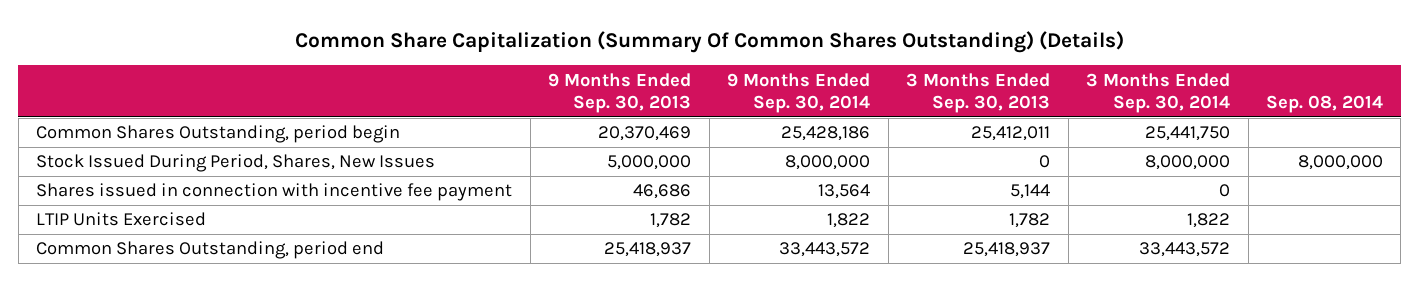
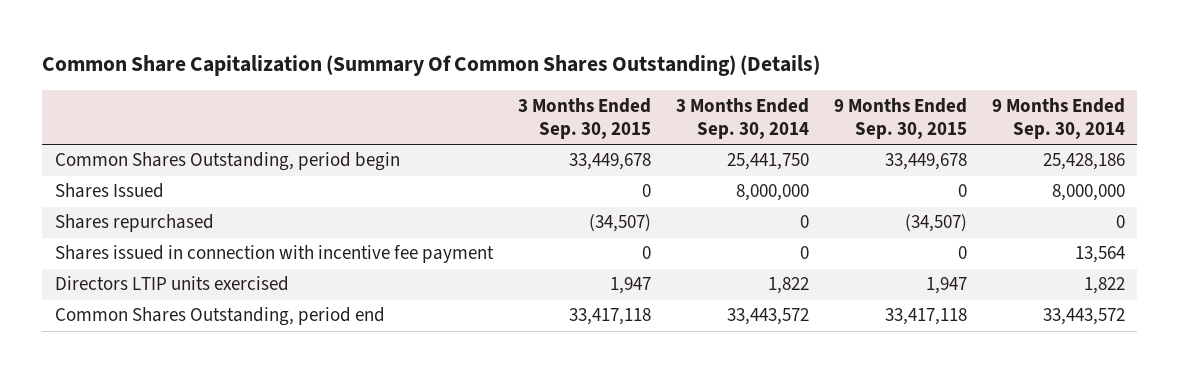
[548,72,692,114] 9 Months Ended Sep. 30, 2013 -> none
[906,72,1051,114] 3 Months Ended Sep. 30, 2013 -> none
[1266,95,1384,114] Sep. 08, 2014 -> none
none -> [517,97,651,140] 3 Months Ended Sep. 30, 2015
none -> [833,97,967,140] 9 Months Ended Sep. 30, 2015
[36,154,436,173] Stock Issued During Period, Shares, New Issues -> [54,183,164,199] Shares Issued
none -> [54,214,214,233] Shares repurchased
[36,212,207,227] LTIP Units Exercised -> [54,276,289,292] Directors LTIP units exercised

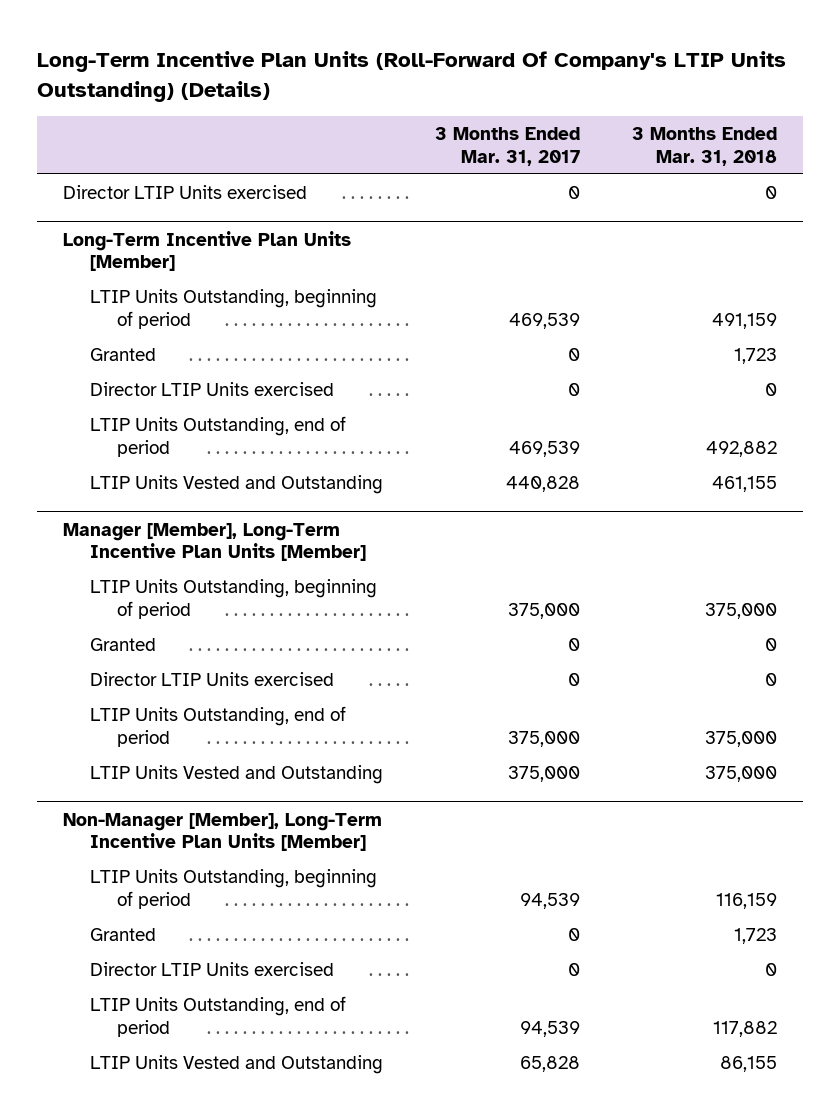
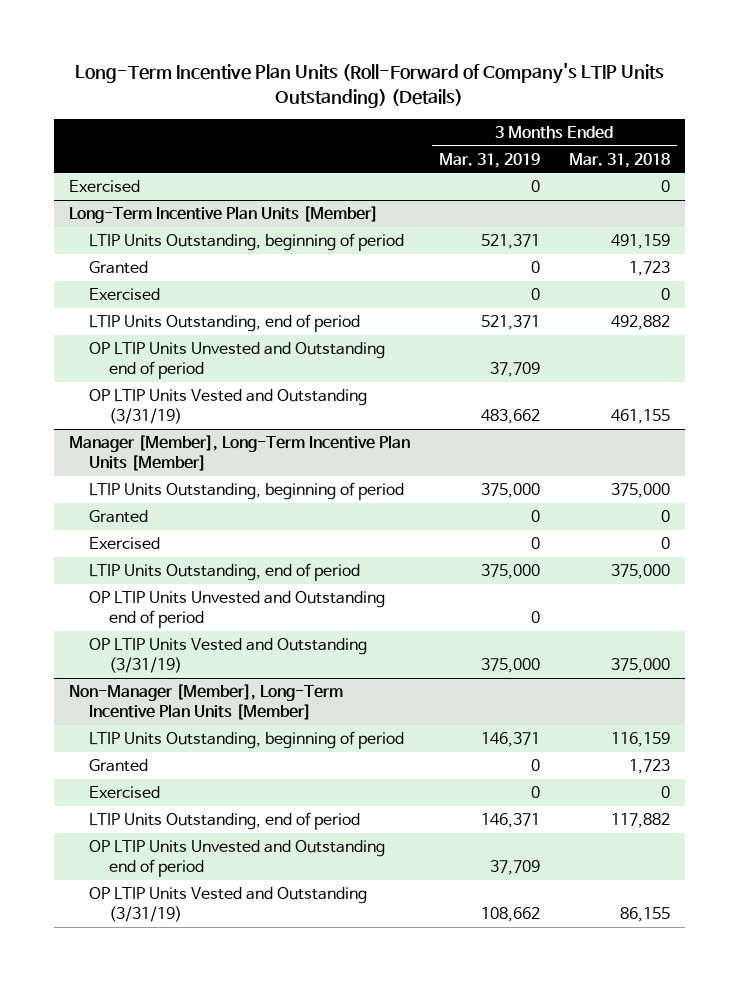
[37,50,787,102] Long-Term Incentive Plan Units (Roll-Forward Of Company's LTIP Units Outstanding) (Details) -> [75,63,665,108] Long-Term Incentive Plan Units (Roll-Forward of Company's LTIP Units Outstanding) (Details)
[434,127,580,166] 3 Months Ended Mar. 31, 2017 -> none
none -> [438,152,540,168] Mar. 31, 2019
[63,185,308,200] Director LTIP Units exercised -> [68,180,140,193] Exercised
[89,382,334,397] Director LTIP Units exercised -> [89,288,161,301] Exercised
none -> [89,342,386,380] OP LTIP Units Unvested and Outstanding end of period
[89,475,383,495] LTIP Units Vested and Outstanding -> [89,389,368,425] OP LTIP Units Vested and Outstanding (3/31/19)
[89,672,334,687] Director LTIP Units exercised -> [89,537,161,550] Exercised
none -> [89,591,386,629] OP LTIP Units Unvested and Outstanding end of period
[89,765,383,785] LTIP Units Vested and Outstanding -> [89,638,368,674] OP LTIP Units Vested and Outstanding (3/31/19)
[89,962,334,977] Director LTIP Units exercised -> [89,786,161,799] Exercised
none -> [89,840,386,878] OP LTIP Units Unvested and Outstanding end of period
[89,1055,383,1075] LTIP Units Vested and Outstanding -> [89,887,368,923] OP LTIP Units Vested and Outstanding (3/31/19)

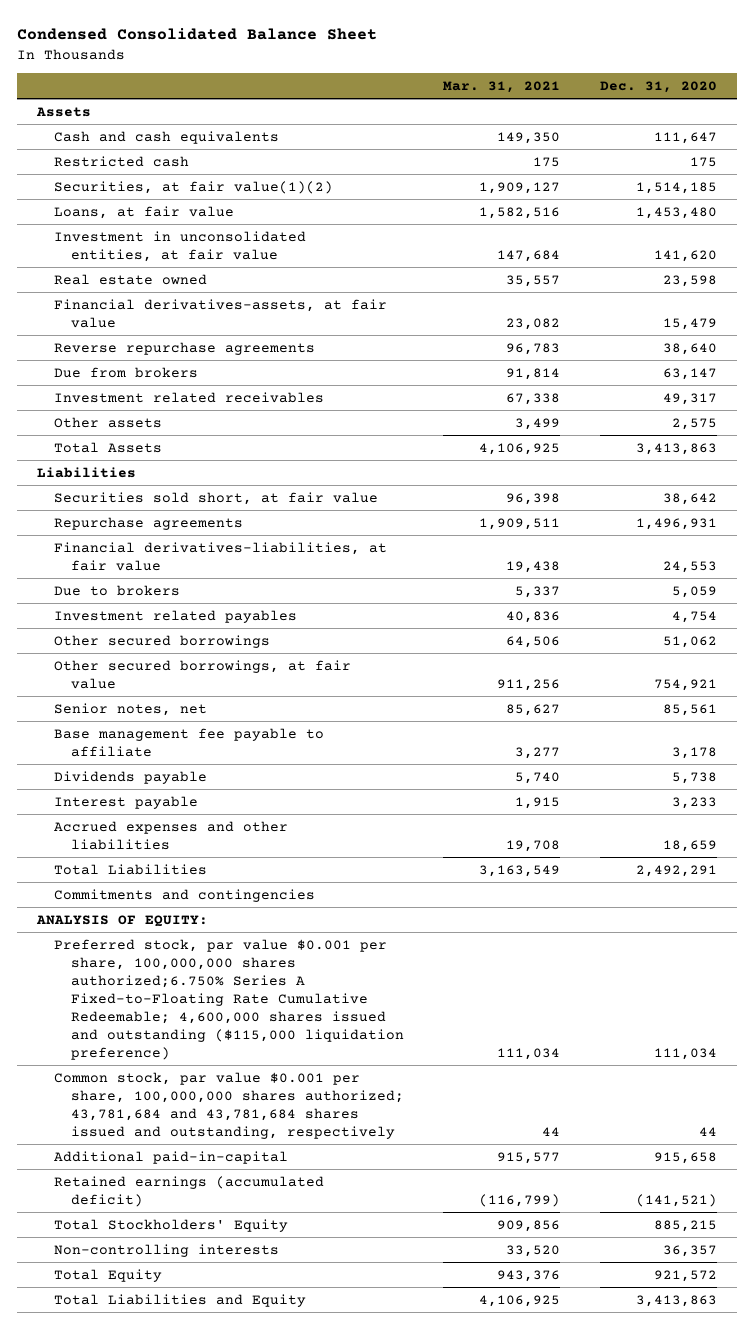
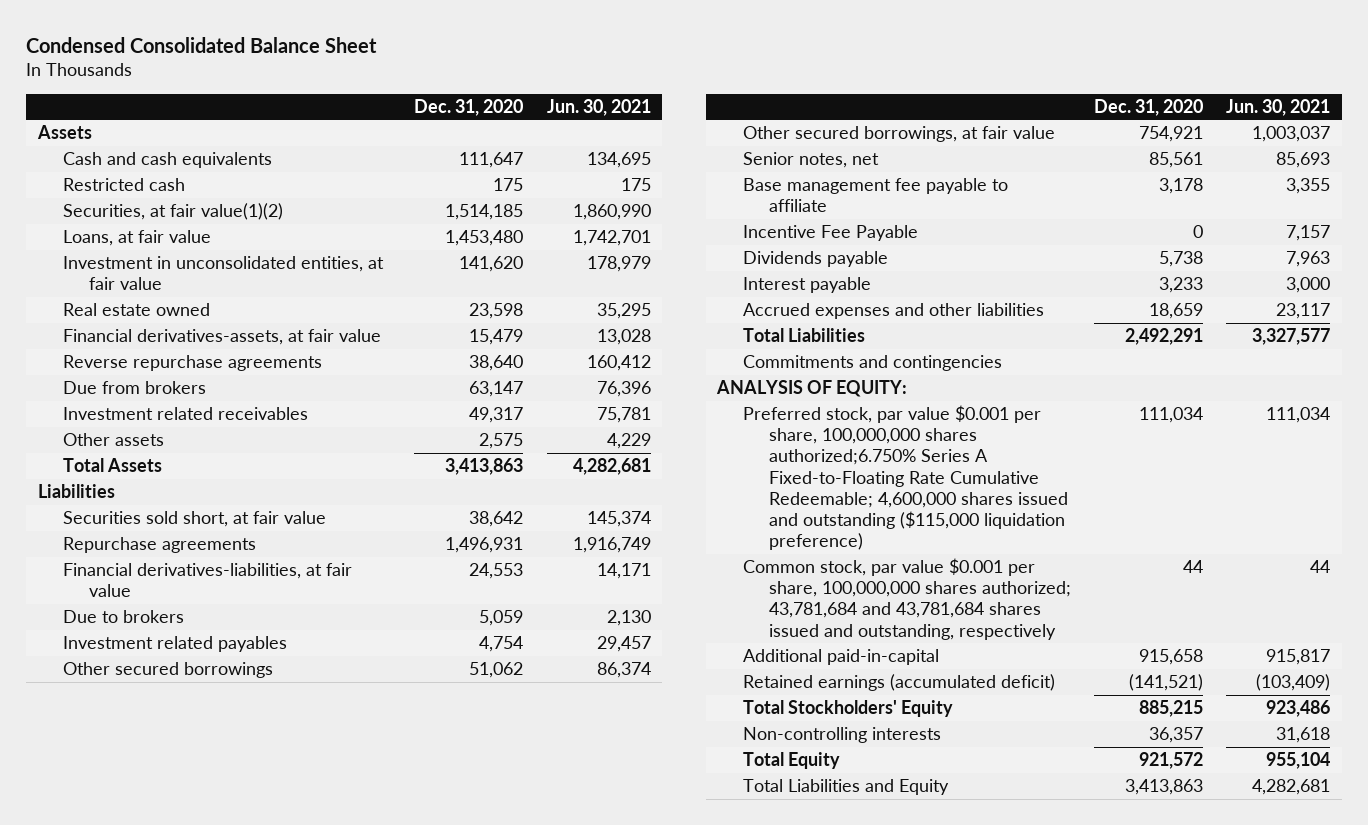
[443,80,561,93] Mar. 31, 2021 -> none
none -> [546,98,651,116] Jun. 30, 2021
none -> [742,225,918,242] Incentive Fee Payable

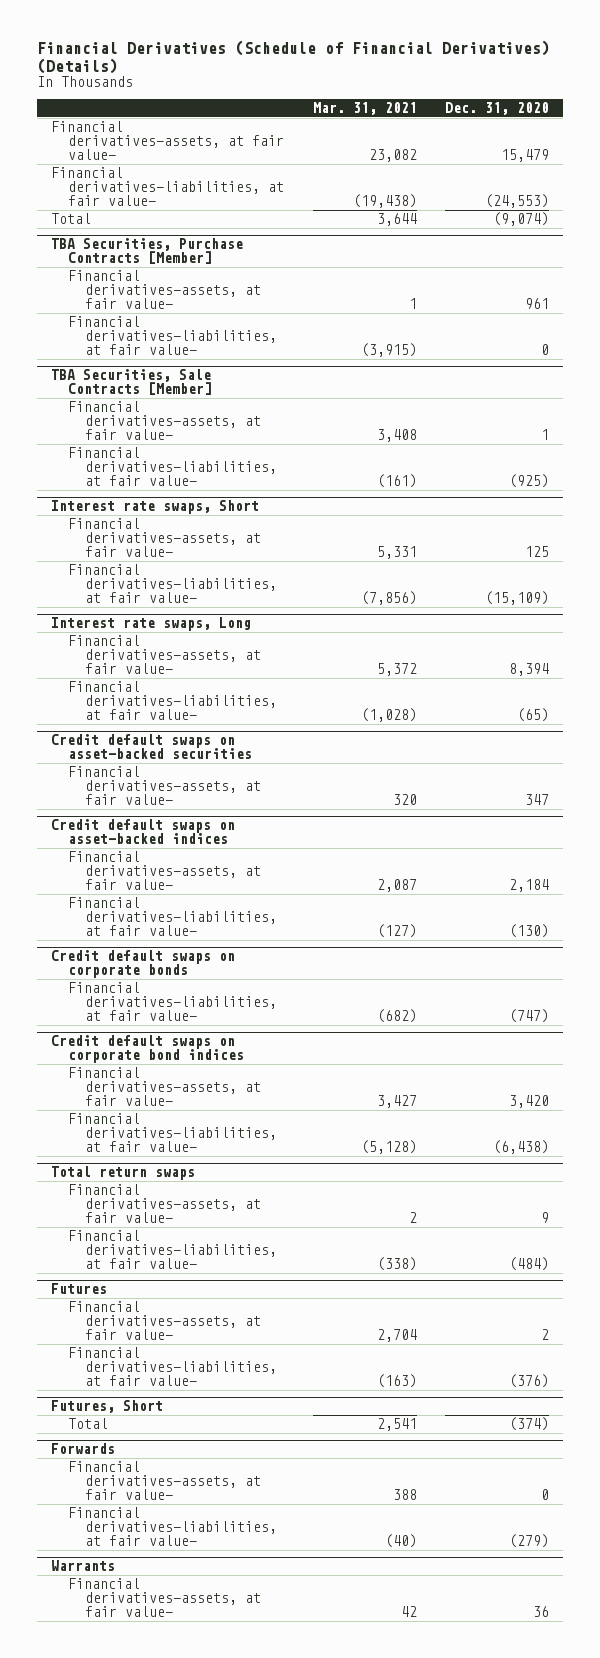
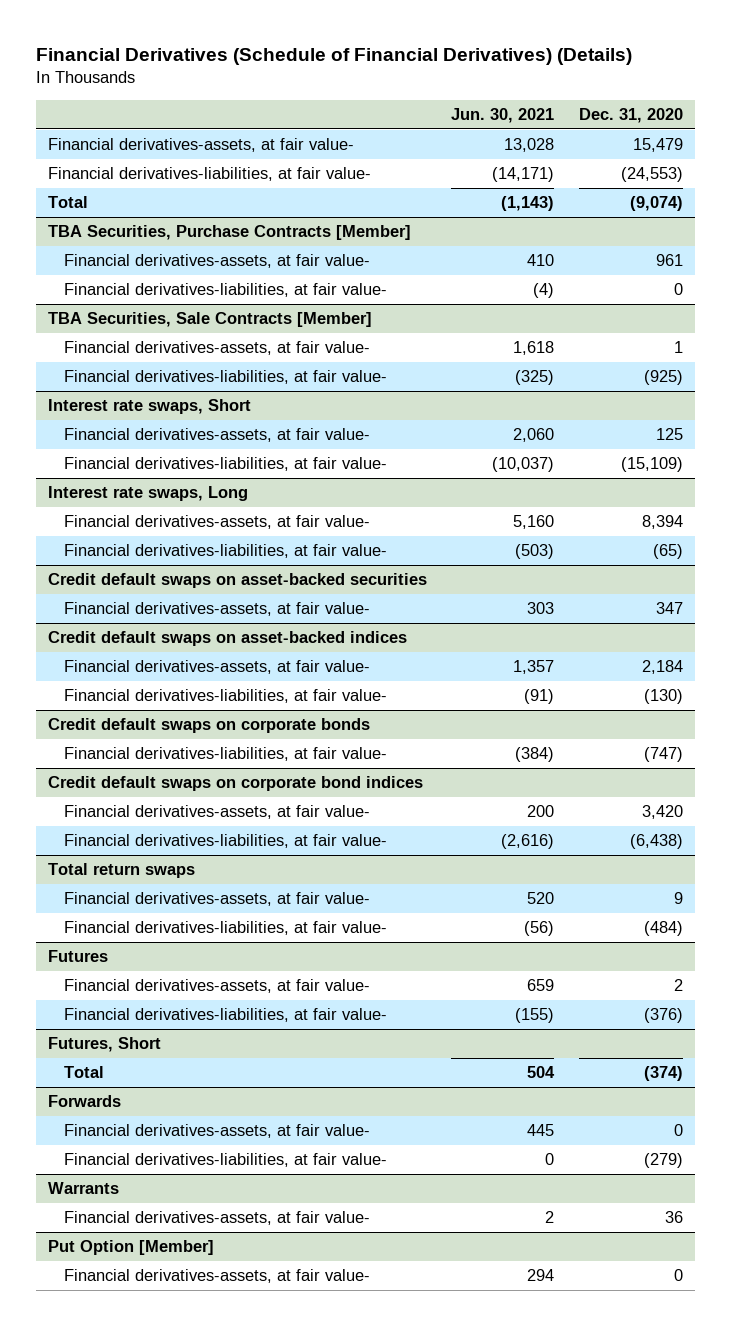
[312,101,417,115] Mar. 31, 2021 -> none
none -> [451,107,555,123] Jun. 30, 2021
none -> [47,1240,214,1256] Put Option [Member]
none -> [64,1269,371,1284] Financial derivatives-assets, at fair value-

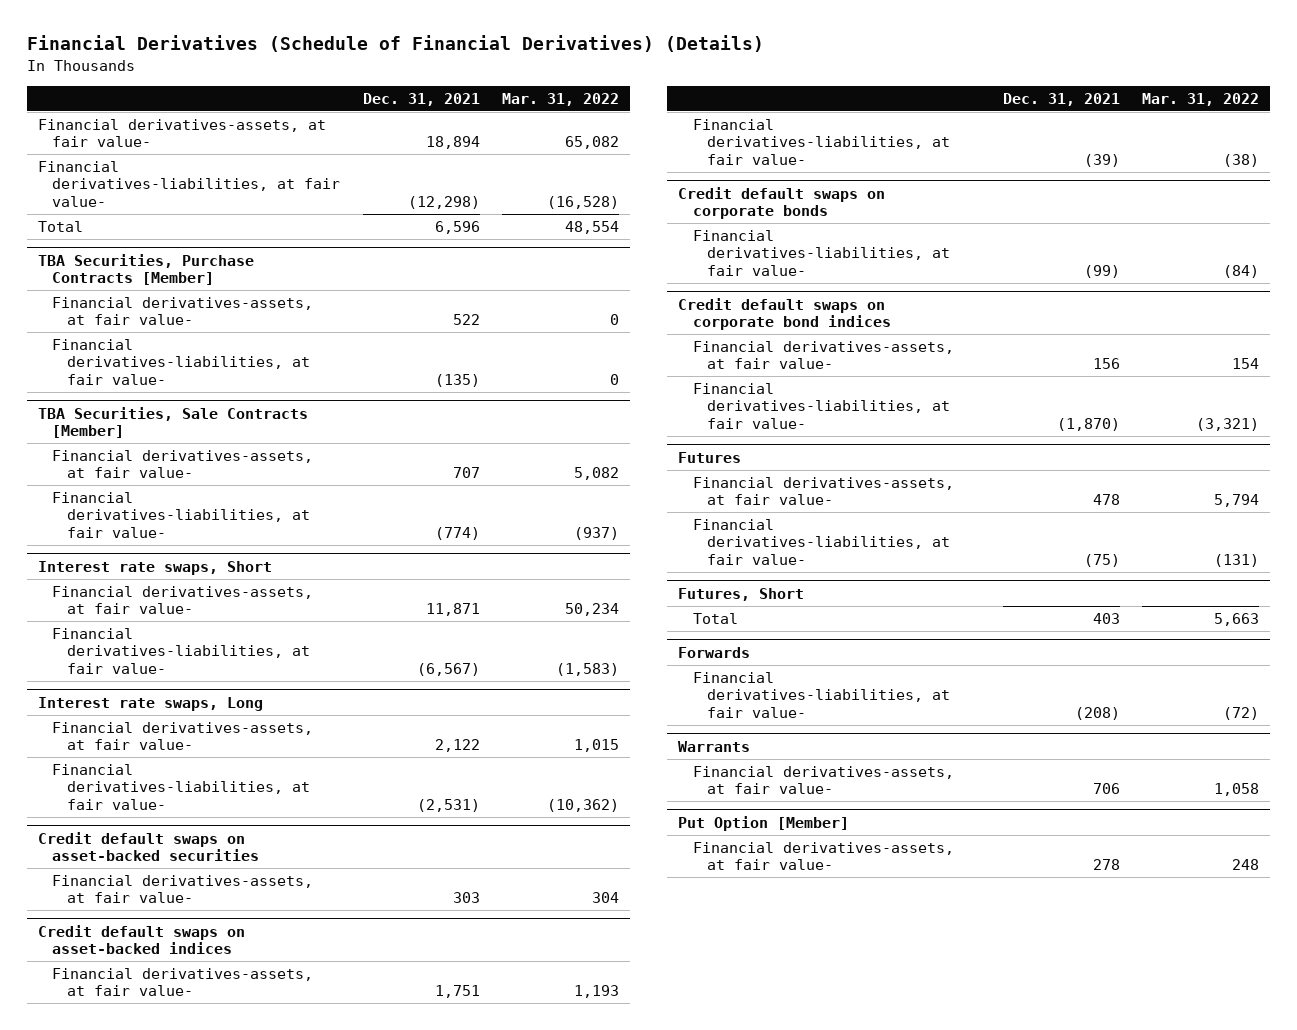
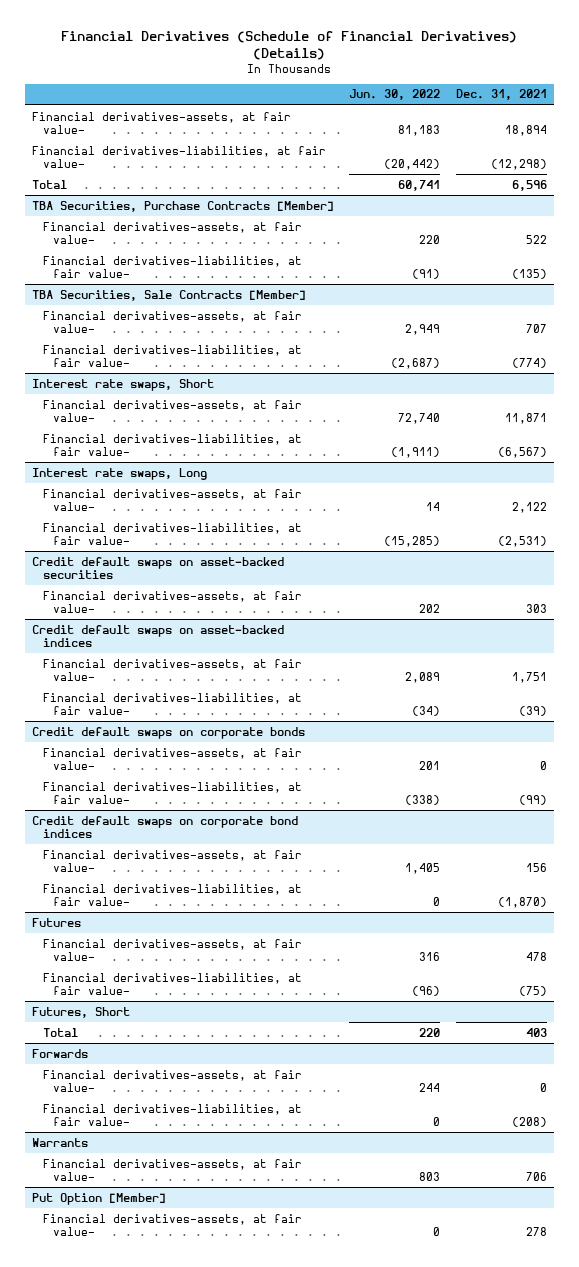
[501,92,619,106] Mar. 31, 2022 -> none
none -> [349,89,441,101] Jun. 30, 2022
none -> [42,747,302,770] Financial derivatives-assets, at fair value-
none -> [42,1069,302,1092] Financial derivatives-assets, at fair value-

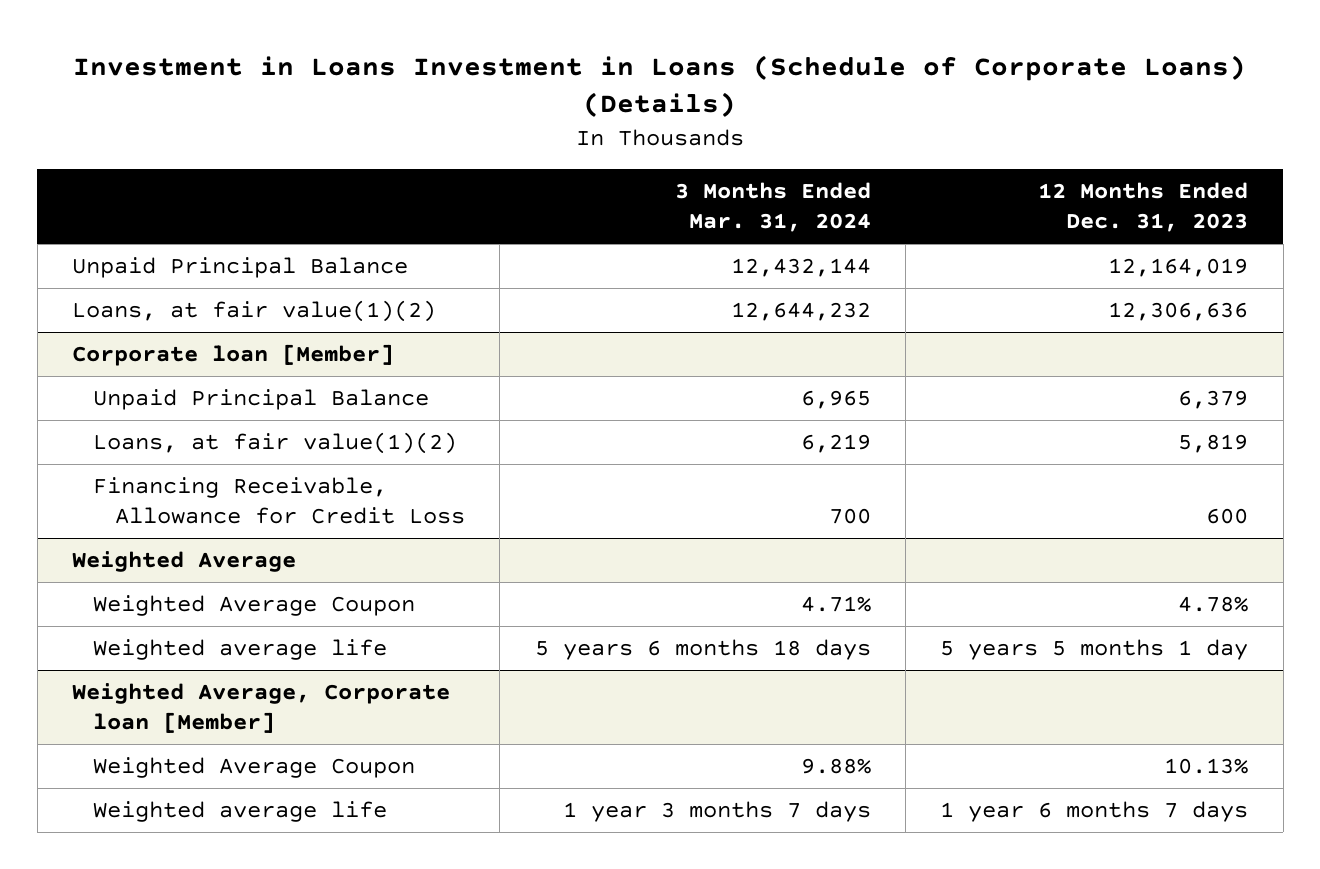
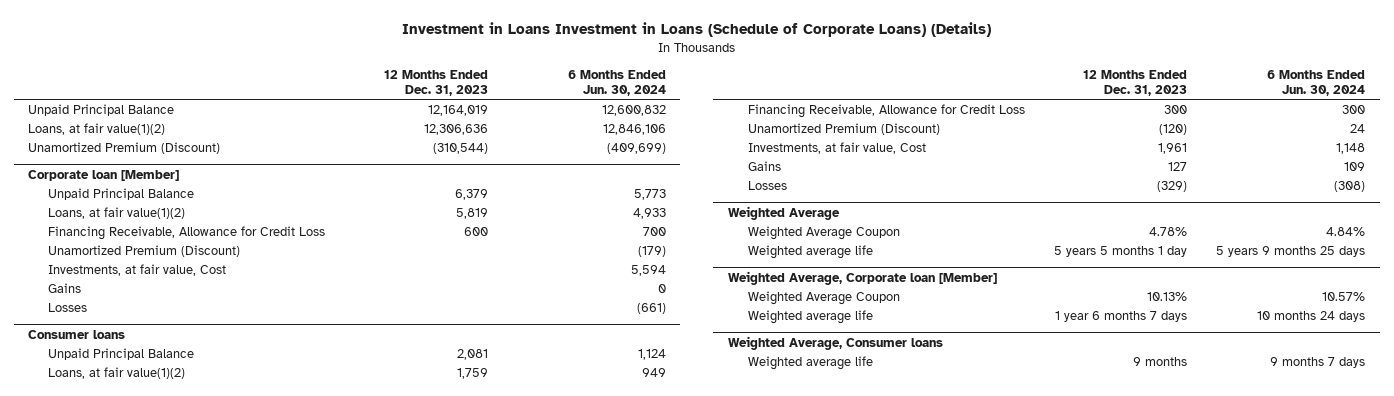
[674,182,871,233] 3 Months Ended Mar. 31, 2024 -> none
none -> [567,70,666,97] 6 Months Ended Jun. 30, 2024
none -> [28,142,221,155] Unamortized Premium (Discount)
none -> [48,245,241,258] Unamortized Premium (Discount)
none -> [48,264,227,277] Investments, at fair value, Cost
none -> [48,283,82,294] Gains
none -> [48,303,88,313] Losses
none -> [28,329,126,339] Consumer loans
none -> [48,348,195,361] Unpaid Principal Balance
none -> [48,367,186,380] Loans, at fair value(1)(2)
none -> [747,104,1025,119] Financing Receivable, Allowance for Credit Loss
none -> [747,123,940,136] Unamortized Premium (Discount)
none -> [747,142,926,155] Investments, at fair value, Cost
none -> [747,161,781,172] Gains
none -> [747,181,787,191] Losses
none -> [727,335,943,350] Weighted Average, Consumer loans
none -> [747,356,873,371] Weighted average life

